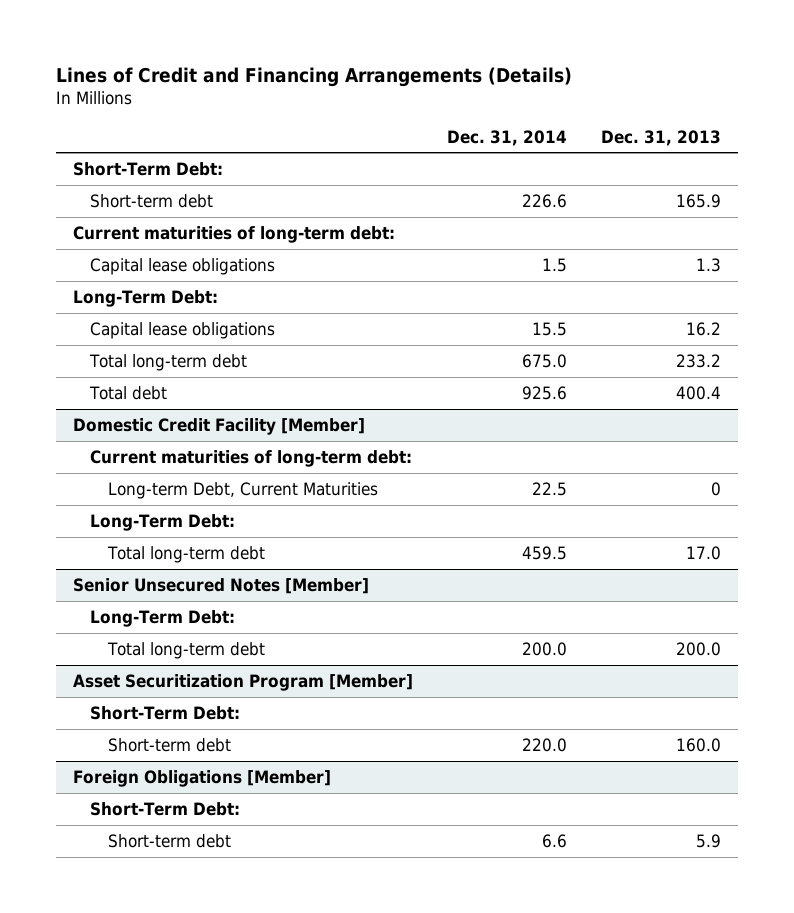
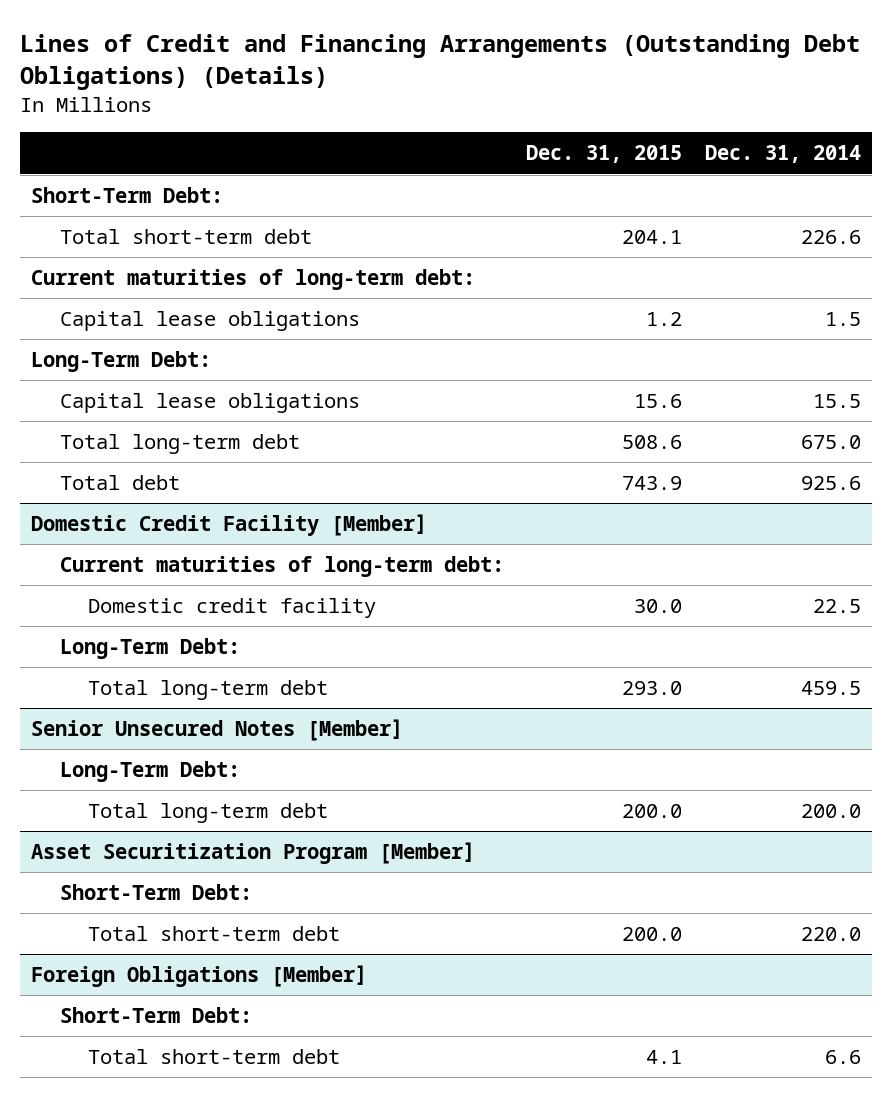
[55,66,572,87] Lines of Credit and Financing Arrangements (Details) -> [20,34,861,91] Lines of Credit and Financing Arrangements (Outstanding Debt Obligations) (Details)
[601,129,722,146] Dec. 31, 2013 -> none
none -> [526,145,683,164] Dec. 31, 2015
[90,193,214,208] Short-term debt -> [59,228,312,244] Total short-term debt
[107,481,378,499] Long-term Debt, Current Maturities -> [88,597,377,618] Domestic credit facility
[107,737,231,752] Short-term debt -> [88,925,341,941] Total short-term debt
[107,833,231,848] Short-term debt -> [88,1048,341,1064] Total short-term debt

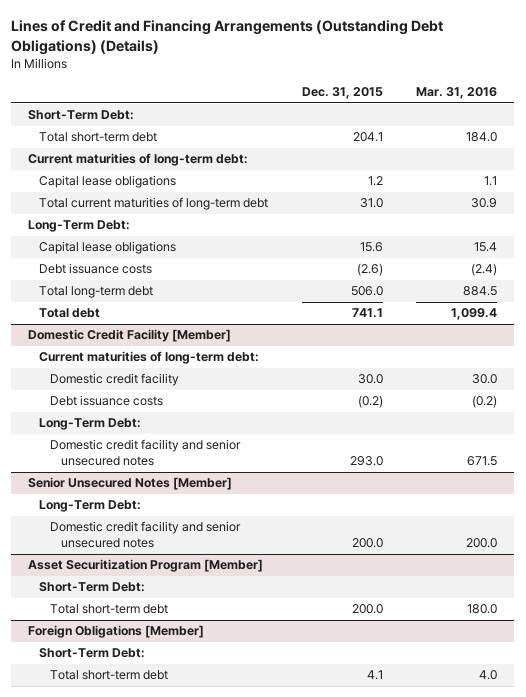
[705,145,862,164] Dec. 31, 2014 -> none
none -> [416,87,498,100] Mar. 31, 2016
none -> [38,197,268,211] Total current maturities of long-term debt
none -> [38,263,152,275] Debt issuance costs
[622,434,683,449] 508.6 -> [350,286,383,297] 506.0
[622,475,683,490] 743.9 -> [351,308,383,319] 741.1
none -> [49,395,163,407] Debt issuance costs
[88,679,329,700] Total long-term debt -> [49,439,241,467] Domestic credit facility and senior unsecured notes
[88,802,329,823] Total long-term debt -> none
none -> [49,521,241,549] Domestic credit facility and senior unsecured notes

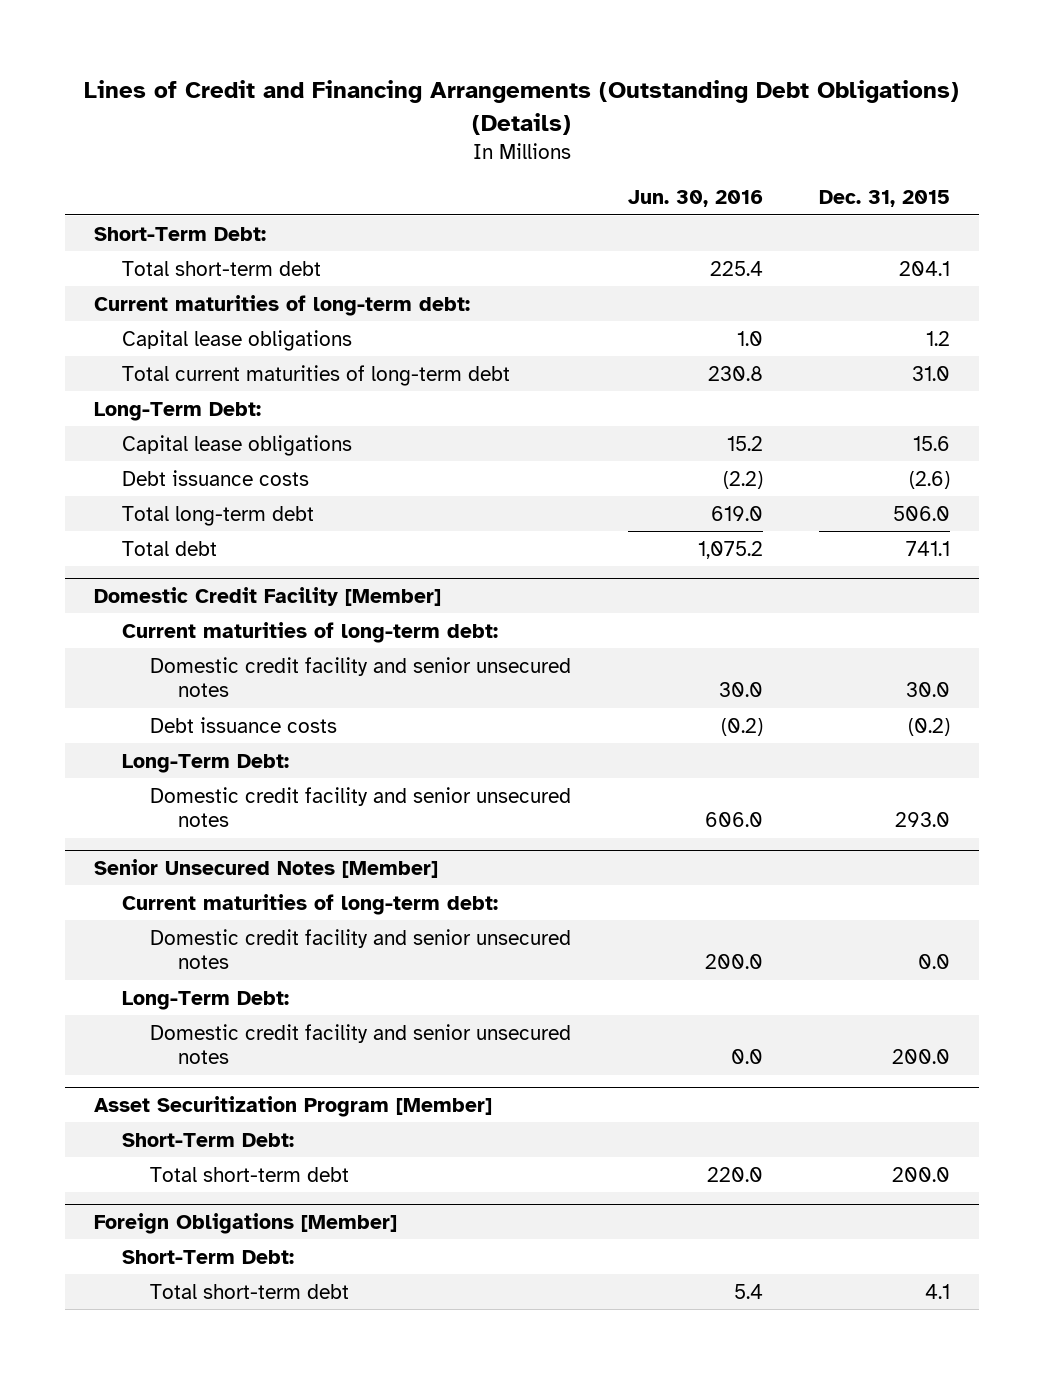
[416,87,498,100] Mar. 31, 2016 -> none
none -> [627,190,763,208] Jun. 30, 2016
[49,373,179,387] Domestic credit facility -> [149,656,571,698] Domestic credit facility and senior unsecured notes
none -> [121,893,498,915] Current maturities of long-term debt:
none -> [149,928,571,970] Domestic credit facility and senior unsecured notes

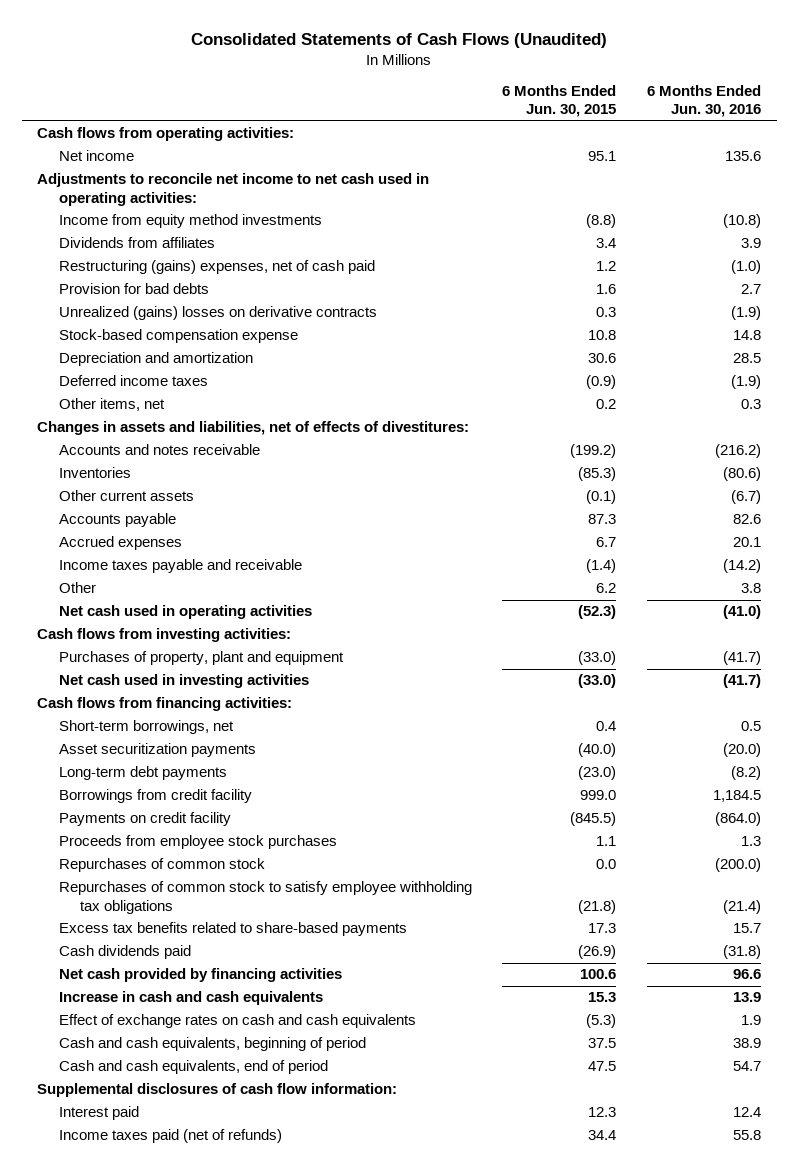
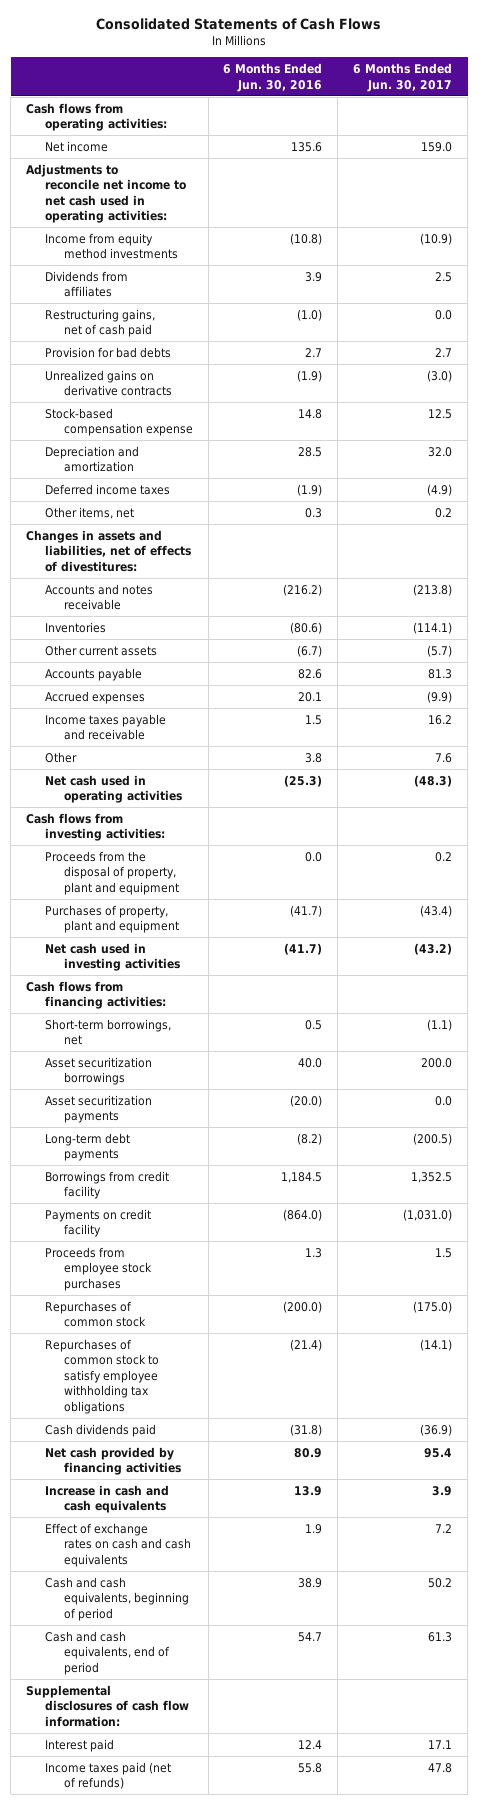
[191,32,608,48] Consolidated Statements of Cash Flows (Unaudited) -> [96,18,382,31] Consolidated Statements of Cash Flows
[502,84,617,118] 6 Months Ended Jun. 30, 2015 -> none
none -> [353,63,453,92] 6 Months Ended Jun. 30, 2017
[58,260,375,275] Restructuring (gains) expenses, net of cash paid -> [44,308,155,338] Restructuring gains, net of cash paid
[58,306,377,321] Unrealized (gains) losses on derivative contracts -> [44,369,172,397] Unrealized gains on derivative contracts
[723,559,762,574] (14.2) -> [305,714,323,725] 1.5
[723,605,762,620] (41.0) -> [284,774,323,787] (25.3)
none -> [44,850,179,895] Proceeds from the disposal of property, plant and equipment
none -> [44,1056,152,1086] Asset securitization borrowings
[58,922,407,937] Excess tax benefits related to share-based payments -> none
[733,969,762,980] 96.6 -> [294,1447,323,1458] 80.9

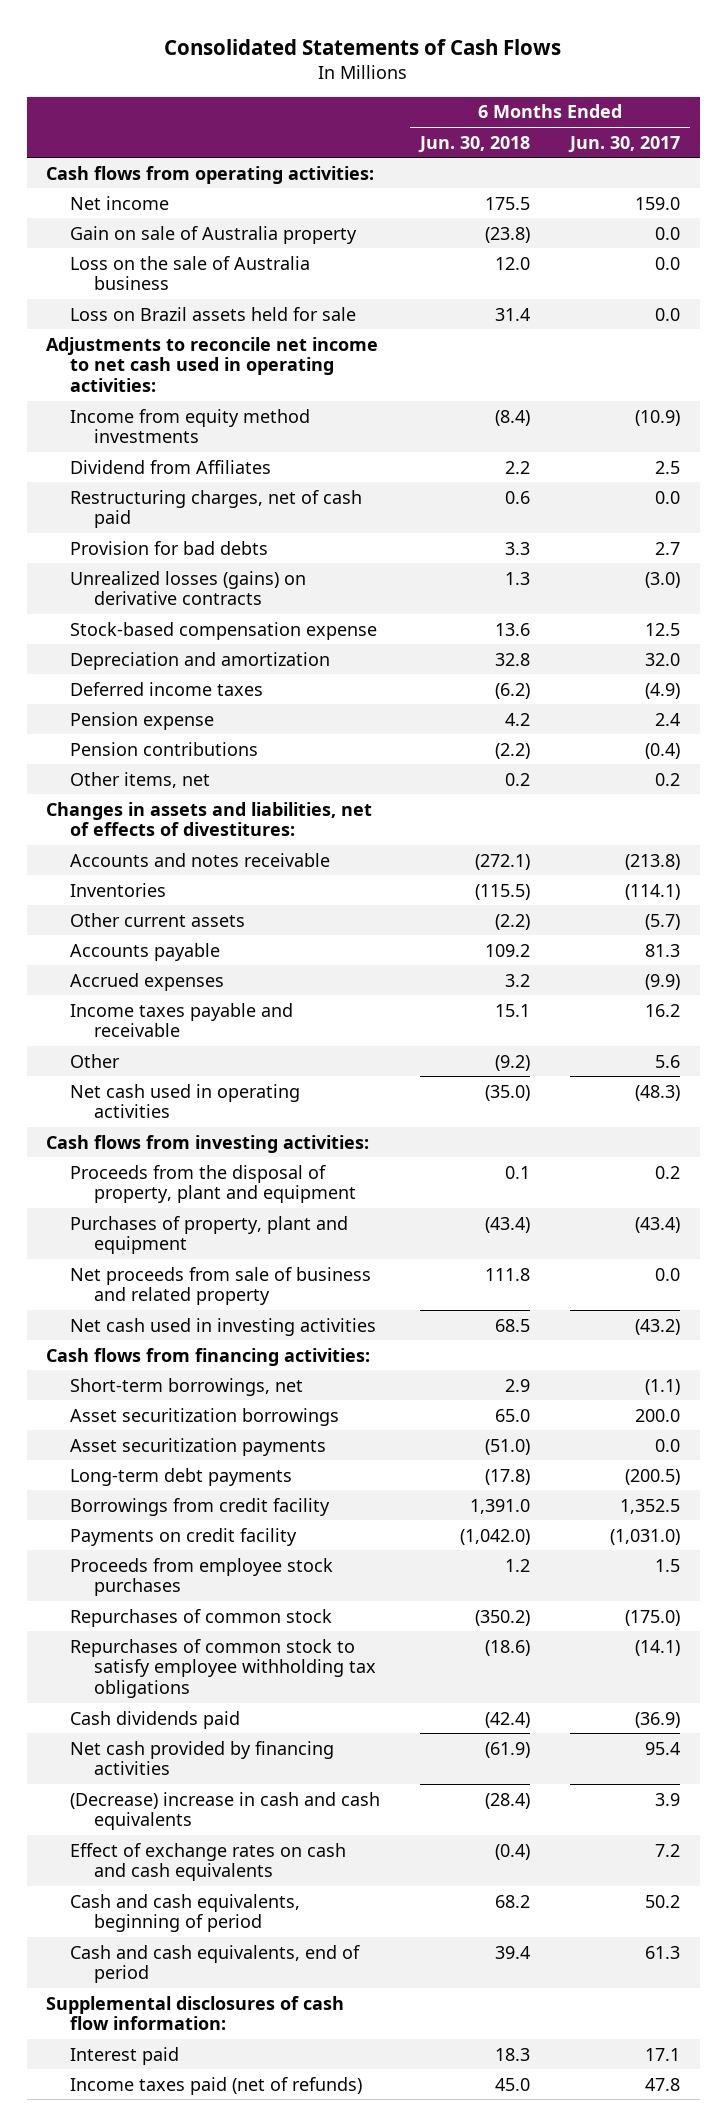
[223,63,323,92] 6 Months Ended Jun. 30, 2016 -> none
none -> [418,135,531,153] Jun. 30, 2018
none -> [70,225,358,244] Gain on sale of Australia property
none -> [70,255,311,291] Loss on the sale of Australia business
none -> [70,306,357,321] Loss on Brazil assets held for sale
[44,270,128,298] Dividends from affiliates -> [70,459,272,474] Dividend from Affiliates
[44,308,155,338] Restructuring gains, net of cash paid -> [70,489,363,529] Restructuring charges, net of cash paid
[44,369,172,397] Unrealized gains on derivative contracts -> [70,570,307,606] Unrealized losses (gains) on derivative contracts
none -> [70,711,215,730] Pension expense
none -> [70,741,259,756] Pension contributions
[435,752,453,763] 7.6 -> [654,1054,680,1068] 5.6
none -> [70,1266,372,1306] Net proceeds from sale of business and related property
[44,1484,169,1514] Increase in cash and cash equivalents -> [70,1791,381,1831] (Decrease) increase in cash and cash equivalents

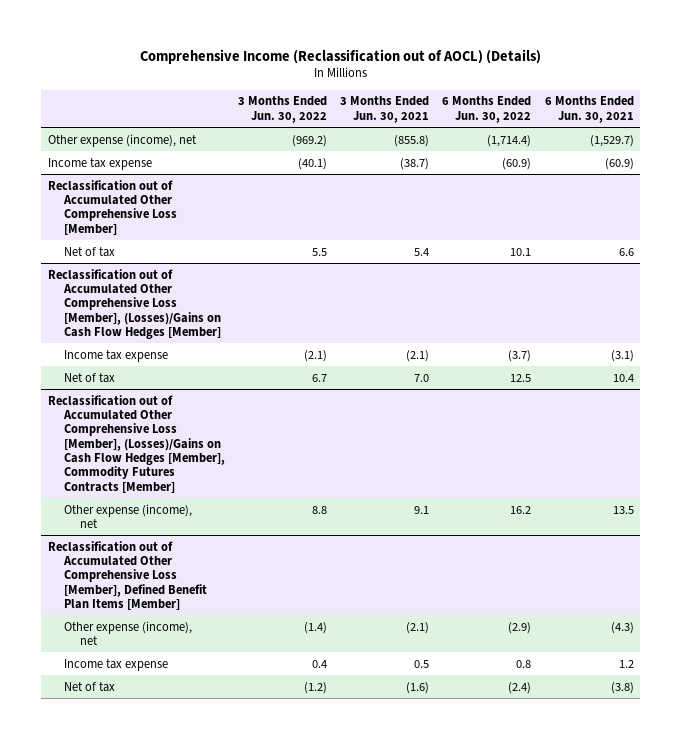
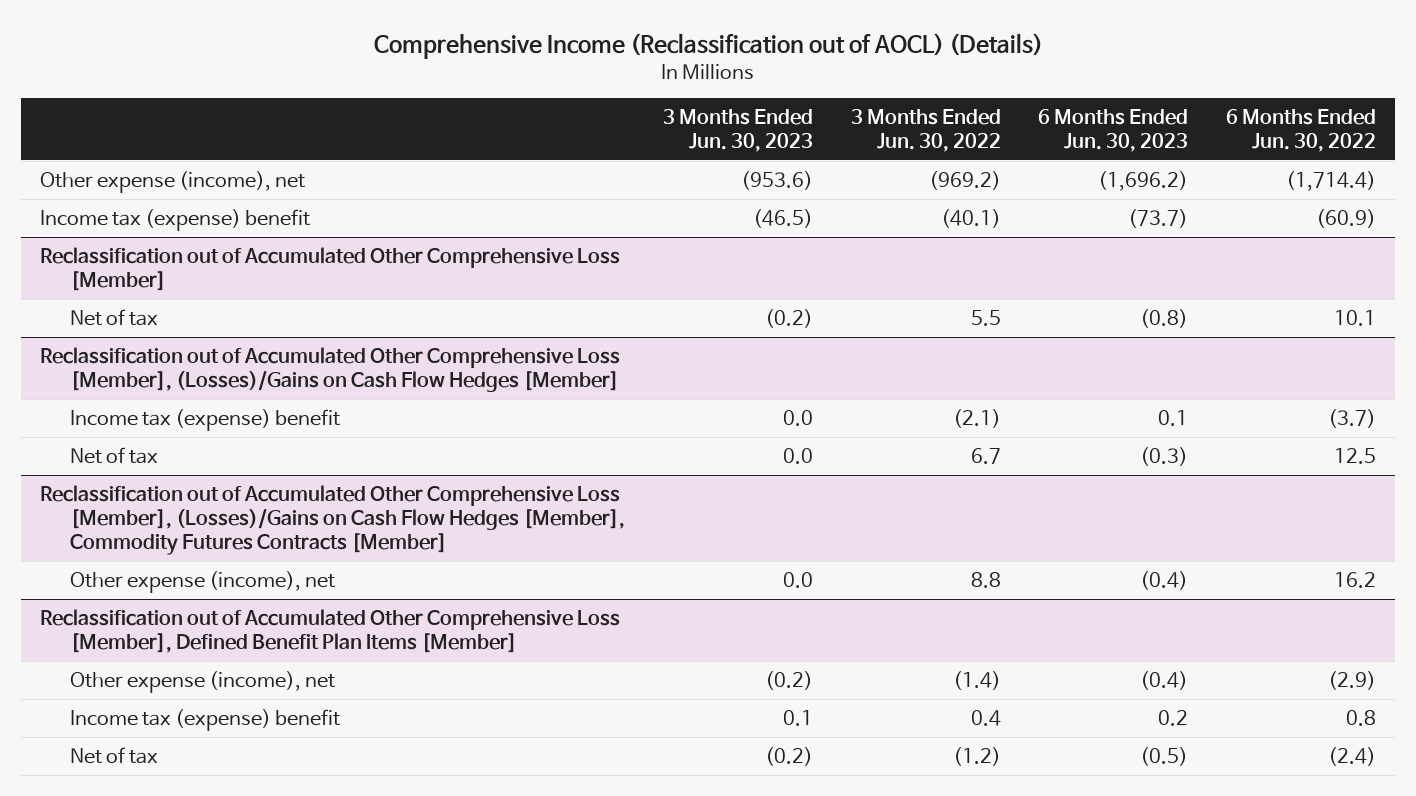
[340,96,430,123] 3 Months Ended Jun. 30, 2021 -> none
[544,96,634,123] 6 Months Ended Jun. 30, 2021 -> none
none -> [662,109,813,153] 3 Months Ended Jun. 30, 2023
none -> [1038,109,1189,153] 6 Months Ended Jun. 30, 2023
[47,157,152,170] Income tax expense -> [39,208,310,231] Income tax (expense) benefit
[63,349,168,362] Income tax expense -> [70,408,341,431] Income tax (expense) benefit
[63,658,168,671] Income tax expense -> [70,708,341,731] Income tax (expense) benefit

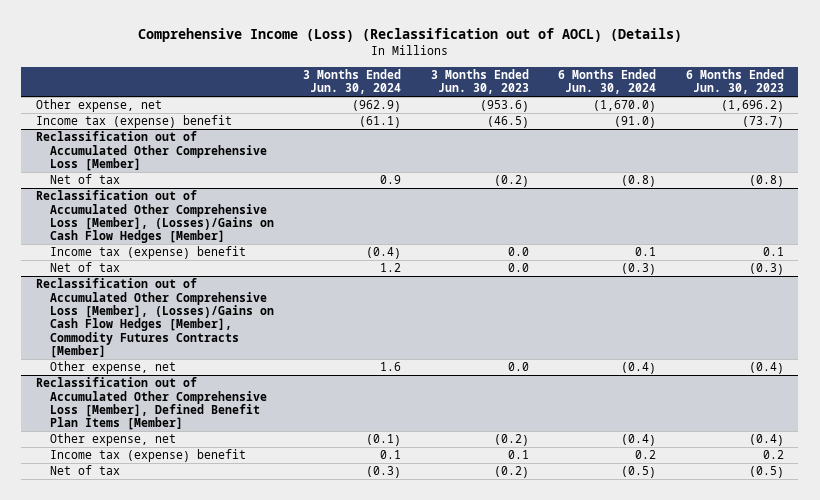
[373,32,1043,59] Comprehensive Income (Reclassification out of AOCL) (Details) -> [137,28,682,43] Comprehensive Income (Loss) (Reclassification out of AOCL) (Details)
[850,109,1001,153] 3 Months Ended Jun. 30, 2022 -> none
[1225,109,1376,153] 6 Months Ended Jun. 30, 2022 -> none
none -> [303,69,402,95] 3 Months Ended Jun. 30, 2024
none -> [558,69,657,95] 6 Months Ended Jun. 30, 2024
[39,170,305,193] Other expense (income), net -> [36,99,163,113] Other expense, net
[70,570,336,593] Other expense (income), net -> [49,361,176,375] Other expense, net
[70,670,336,693] Other expense (income), net -> [49,433,176,447] Other expense, net

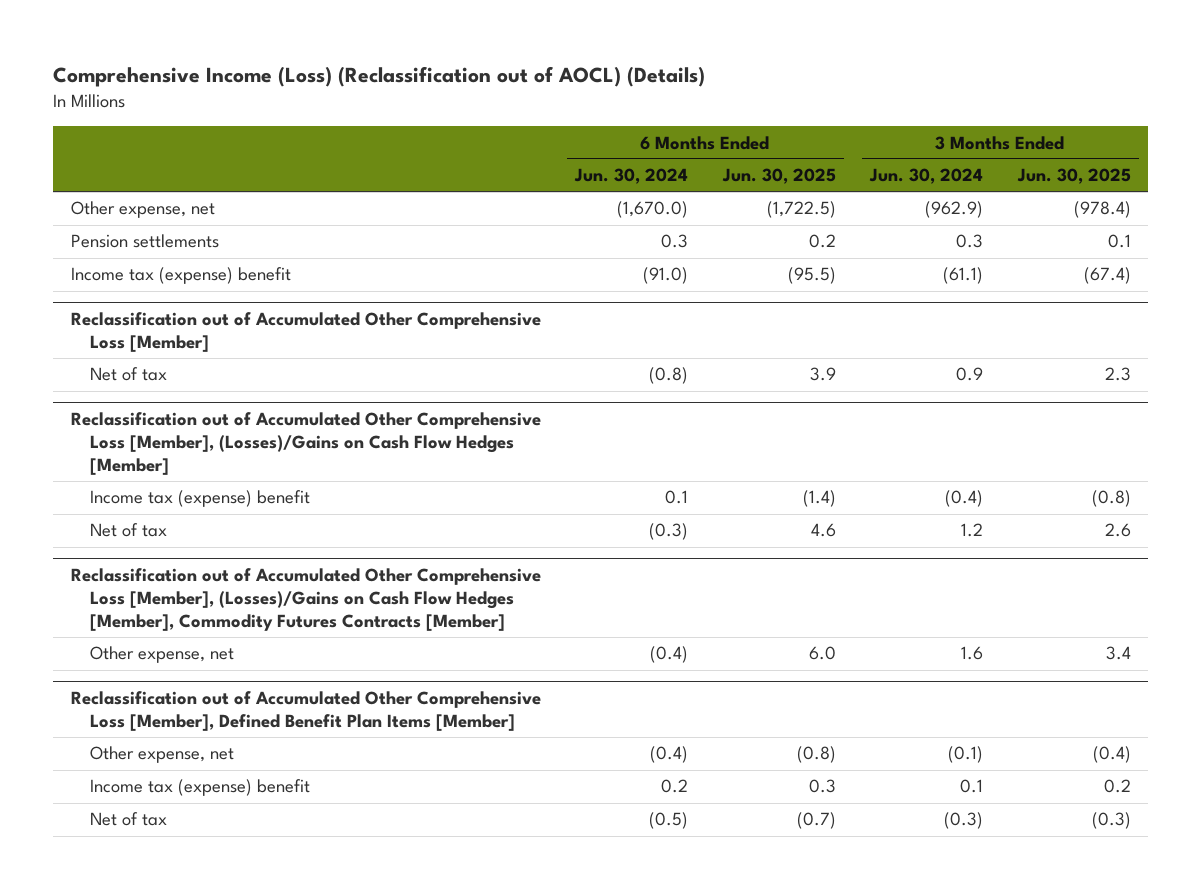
[430,69,529,95] 3 Months Ended Jun. 30, 2023 -> none
[685,69,784,95] 6 Months Ended Jun. 30, 2023 -> none
none -> [721,168,836,185] Jun. 30, 2025
none -> [1016,168,1131,185] Jun. 30, 2025
none -> [70,234,219,249] Pension settlements

